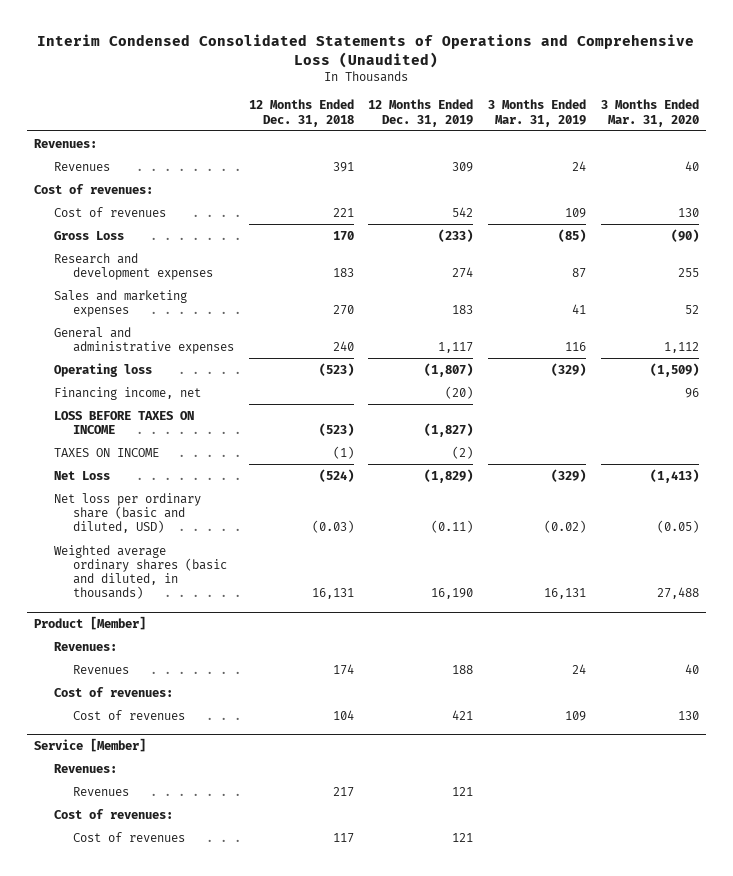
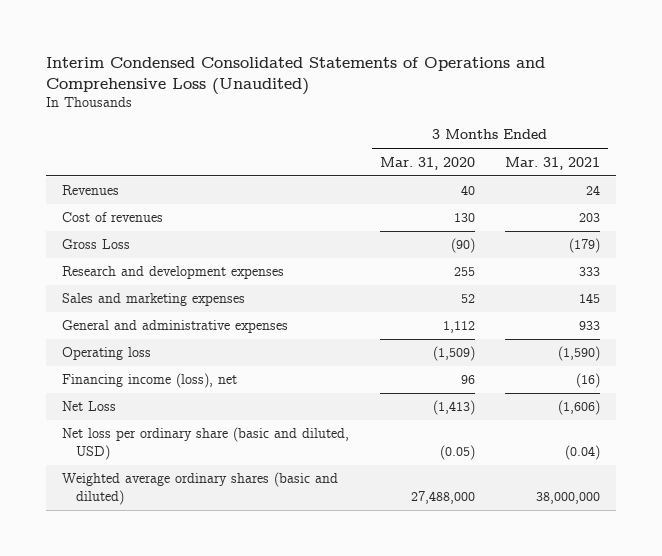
[248,99,354,127] 12 Months Ended Dec. 31, 2018 -> none
[368,99,474,127] 12 Months Ended Dec. 31, 2019 -> none
[488,99,587,127] 3 Months Ended Mar. 31, 2019 -> none
none -> [505,156,601,170] Mar. 31, 2021
[34,138,98,148] Revenues: -> none
[34,183,154,194] Cost of revenues: -> none
[53,410,194,435] LOSS BEFORE TAXES ON INCOME -> none
[53,447,159,457] TAXES ON INCOME -> none
[53,386,201,400] Financing income, net -> [61,373,237,389] Financing income (loss), net
[34,615,147,630] Product [Member] -> none
[53,641,117,651] Revenues: -> none
[73,664,130,674] Revenues -> none
[53,686,173,697] Cost of revenues: -> none
[73,709,186,720] Cost of revenues -> none
[34,737,147,752] Service [Member] -> none
[53,763,117,773] Revenues: -> none
[73,786,130,796] Revenues -> none
[53,808,173,819] Cost of revenues: -> none
[73,831,186,842] Cost of revenues -> none
[53,544,228,600] Weighted average ordinary shares (basic and diluted, in thousands) -> [61,472,338,505] Weighted average ordinary shares (basic and diluted)
[656,587,699,600] 27,488 -> [410,490,475,504] 27,488,000

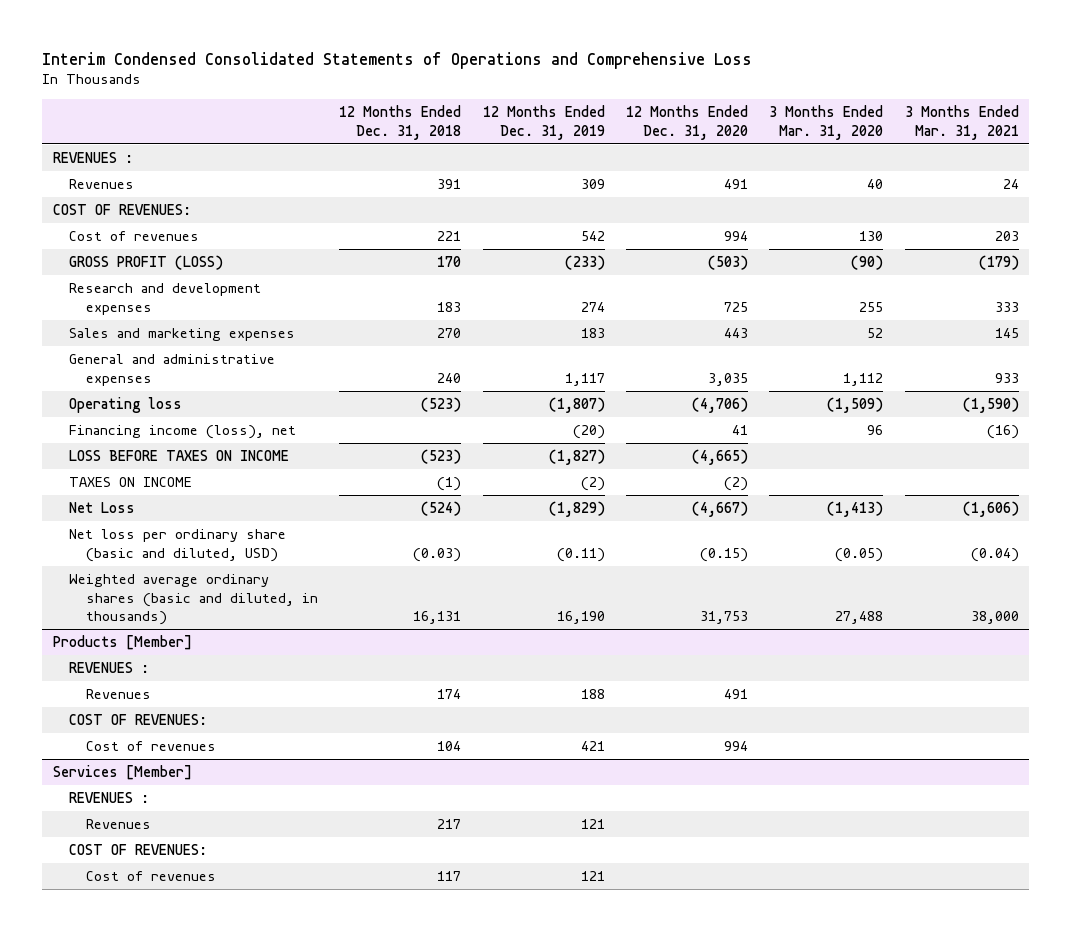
[46,56,546,95] Interim Condensed Consolidated Statements of Operations and Comprehensive Loss (Unaudited) -> [42,51,753,69] Interim Condensed Consolidated Statements of Operations and Comprehensive Loss
none -> [339,104,462,140] 12 Months Ended Dec. 31, 2018
none -> [482,104,605,140] 12 Months Ended Dec. 31, 2019
none -> [626,104,749,140] 12 Months Ended Dec. 31, 2020
none -> [52,151,133,163] REVENUES :
none -> [52,203,191,215] COST OF REVENUES:
[61,239,130,250] Gross Loss -> [69,254,224,270] GROSS PROFIT (LOSS)
none -> [69,449,290,461] LOSS BEFORE TAXES ON INCOME
none -> [69,476,193,487] TAXES ON INCOME
[61,472,338,505] Weighted average ordinary shares (basic and diluted) -> [69,573,319,626] Weighted average ordinary shares (basic and diluted, in thousands)
[410,490,475,504] 27,488,000 -> [835,611,884,625] 27,488
[536,491,601,504] 38,000,000 -> [970,611,1019,625] 38,000
none -> [52,634,192,650] Products [Member]
none -> [69,661,150,673] REVENUES :
none -> [86,688,152,699] Revenues
none -> [69,713,208,725] COST OF REVENUES:
none -> [86,740,217,751] Cost of revenues
none -> [52,764,192,780] Services [Member]
none -> [69,791,150,803] REVENUES :
none -> [86,818,152,829] Revenues
none -> [69,843,208,855] COST OF REVENUES:
none -> [86,870,217,881] Cost of revenues

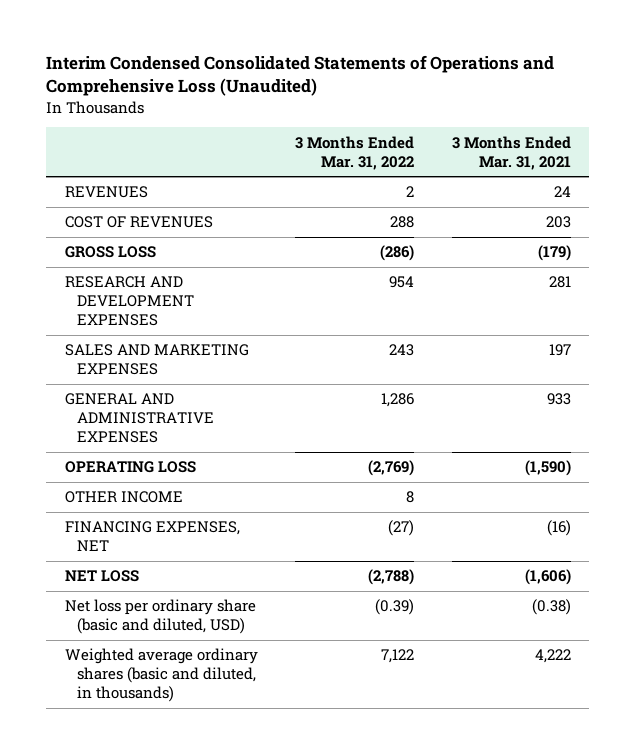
[42,51,753,69] Interim Condensed Consolidated Statements of Operations and Comprehensive Loss -> [45,55,554,97] Interim Condensed Consolidated Statements of Operations and Comprehensive Loss (Unaudited)
[339,104,462,140] 12 Months Ended Dec. 31, 2018 -> none
[482,104,605,140] 12 Months Ended Dec. 31, 2019 -> none
[626,104,749,140] 12 Months Ended Dec. 31, 2020 -> none
[769,104,884,140] 3 Months Ended Mar. 31, 2020 -> none
none -> [295,135,415,170] 3 Months Ended Mar. 31, 2022
[52,151,133,163] REVENUES : -> none
[52,203,191,215] COST OF REVENUES: -> none
[69,449,290,461] LOSS BEFORE TAXES ON INCOME -> none
[69,476,193,487] TAXES ON INCOME -> none
[52,634,192,650] Products [Member] -> none
[69,661,150,673] REVENUES : -> none
[86,688,152,699] Revenues -> none
[69,713,208,725] COST OF REVENUES: -> none
[86,740,217,751] Cost of revenues -> none
[52,764,192,780] Services [Member] -> none
[69,791,150,803] REVENUES : -> none
[86,818,152,829] Revenues -> none
[69,843,208,855] COST OF REVENUES: -> none
[86,870,217,881] Cost of revenues -> none
[69,178,135,189] Revenues -> [64,186,148,199] REVENUES
[69,230,200,241] Cost of revenues -> [64,216,213,229] COST OF REVENUES
[69,254,224,270] GROSS PROFIT (LOSS) -> [64,246,156,259] GROSS LOSS
[69,282,262,315] Research and development expenses -> [64,276,195,326] RESEARCH AND DEVELOPMENT EXPENSES
[994,301,1019,312] 333 -> [548,276,571,289] 281
[69,327,296,341] Sales and marketing expenses -> [64,344,249,376] SALES AND MARKETING EXPENSES
[994,327,1019,338] 145 -> [548,344,571,357] 197
[69,353,276,386] General and administrative expenses -> [64,393,215,443] GENERAL AND ADMINISTRATIVE EXPENSES
[69,396,183,413] Operating loss -> [64,461,196,474] OPERATING LOSS
none -> [64,491,183,504] OTHER INCOME
[69,424,297,439] Financing income (loss), net -> [64,521,240,552] FINANCING EXPENSES, NET
[69,501,136,513] Net Loss -> [64,570,139,583] NET LOSS
[970,547,1019,562] (0.04) -> [531,599,571,616] (0.38)
[970,611,1019,625] 38,000 -> [534,649,571,664] 4,222

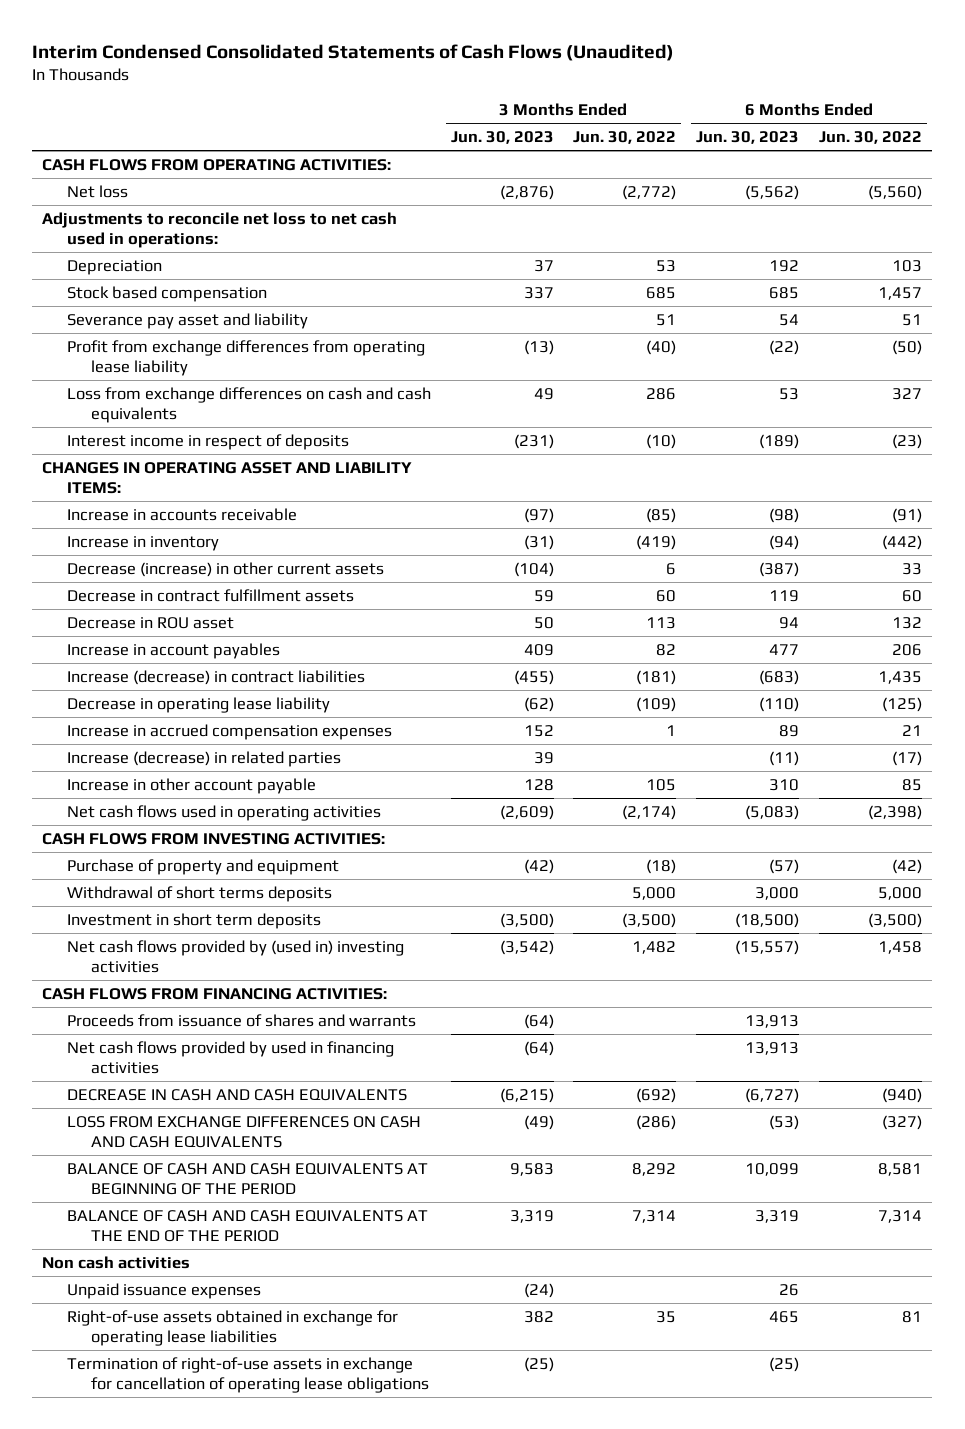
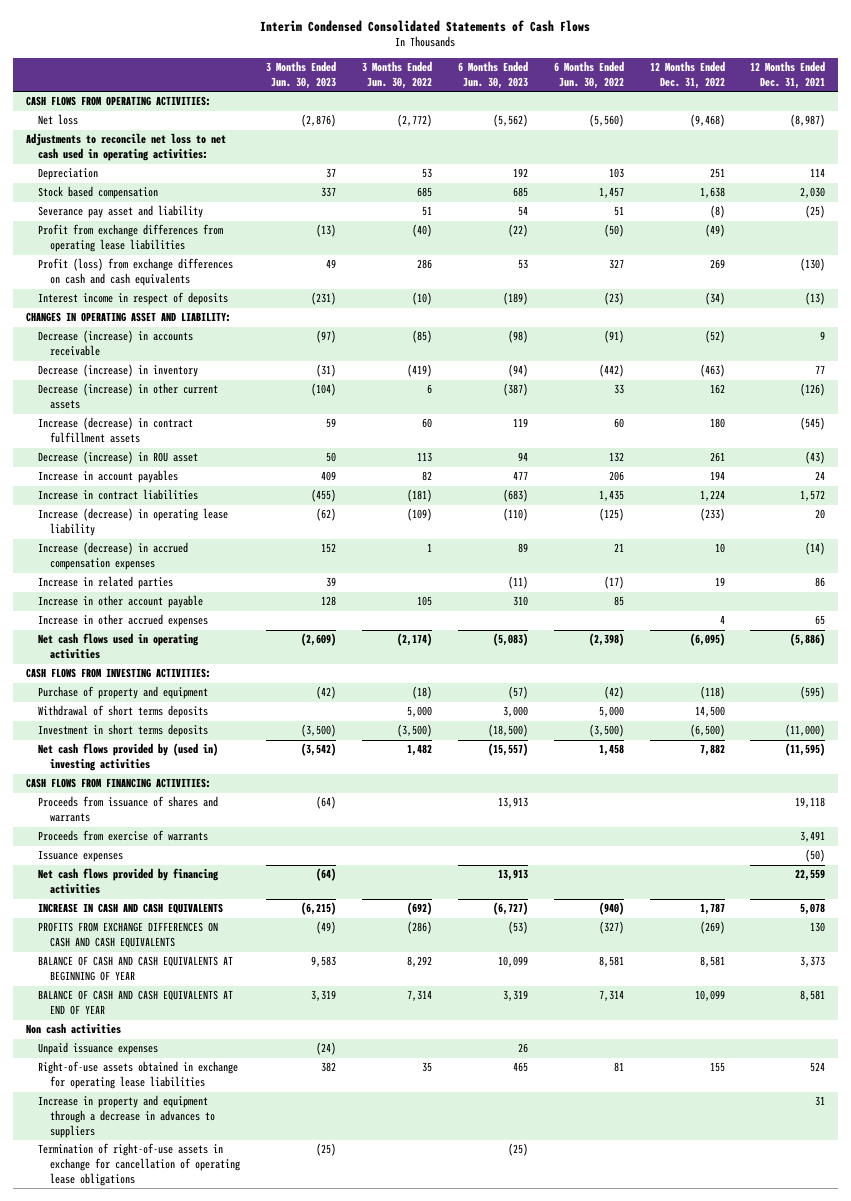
[32,43,675,61] Interim Condensed Consolidated Statements of Cash Flows (Unaudited) -> [260,19,591,32] Interim Condensed Consolidated Statements of Cash Flows
none -> [649,61,725,89] 12 Months Ended Dec. 31, 2022
none -> [750,61,826,89] 12 Months Ended Dec. 31, 2021
[42,211,398,248] Adjustments to reconcile net loss to net cash used in operations: -> [25,133,226,162] Adjustments to reconcile net loss to net cash used in operating activities:
[66,339,425,376] Profit from exchange differences from operating lease liability -> [37,224,223,253] Profit from exchange differences from operating lease liabilities
[66,386,431,423] Loss from exchange differences on cash and cash equivalents -> [37,258,233,287] Profit (loss) from exchange differences on cash and cash equivalents
[42,461,413,494] CHANGES IN OPERATING ASSET AND LIABILITY ITEMS: -> [25,312,231,323] CHANGES IN OPERATING ASSET AND LIABILITY:
[66,507,297,521] Increase in accounts receivable -> [37,330,193,357] Decrease (increase) in accounts receivable
[66,535,219,551] Increase in inventory -> [37,364,198,378] Decrease (increase) in inventory
[66,588,354,602] Decrease in contract fulfillment assets -> [37,417,193,444] Increase (decrease) in contract fulfillment assets
[66,616,234,629] Decrease in ROU asset -> [37,451,198,465] Decrease (increase) in ROU asset
[66,669,365,685] Increase (decrease) in contract liabilities -> [37,489,198,501] Increase in contract liabilities
[66,696,330,713] Decrease in operating lease liability -> [37,508,228,537] Increase (decrease) in operating lease liability
[66,723,392,740] Increase in accrued compensation expenses -> [37,542,188,571] Increase (decrease) in accrued compensation expenses
[66,750,341,767] Increase (decrease) in related parties -> [37,576,173,590] Increase in related parties
none -> [37,614,208,628] Increase in other accrued expenses
[66,912,321,929] Investment in short term deposits -> [37,724,208,738] Investment in short terms deposits
none -> [37,830,208,842] Proceeds from exercise of warrants
none -> [37,850,123,863] Issuance expenses
[66,1040,394,1074] Net cash flows provided by used in financing activities -> [37,868,219,895] Net cash flows provided by financing activities
[66,1088,407,1101] DECREASE IN CASH AND CASH EQUIVALENTS -> [37,903,223,915] INCREASE IN CASH AND CASH EQUIVALENTS
[66,1115,421,1148] LOSS FROM EXCHANGE DIFFERENCES ON CASH AND CASH EQUIVALENTS -> [37,922,218,949] PROFITS FROM EXCHANGE DIFFERENCES ON CASH AND CASH EQUIVALENTS
[66,1162,428,1195] BALANCE OF CASH AND CASH EQUIVALENTS AT BEGINNING OF THE PERIOD -> [37,956,233,982] BALANCE OF CASH AND CASH EQUIVALENTS AT BEGINNING OF YEAR
[66,1209,428,1242] BALANCE OF CASH AND CASH EQUIVALENTS AT THE END OF THE PERIOD -> [37,990,233,1016] BALANCE OF CASH AND CASH EQUIVALENTS AT END OF YEAR
none -> [37,1095,216,1138] Increase in property and equipment through a decrease in advances to suppliers

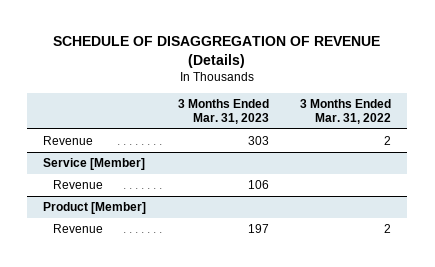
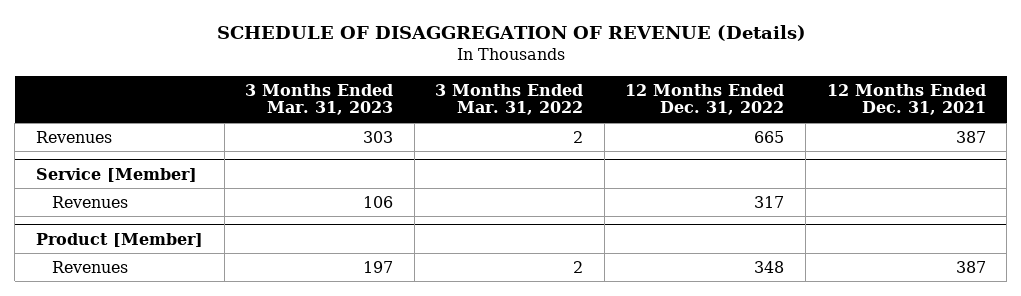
none -> [625,83,785,116] 12 Months Ended Dec. 31, 2022
none -> [826,83,986,116] 12 Months Ended Dec. 31, 2021
[43,136,94,146] Revenue -> [35,130,112,143] Revenues
[52,180,103,190] Revenue -> [52,195,129,208] Revenues
[52,224,103,234] Revenue -> [52,260,129,273] Revenues

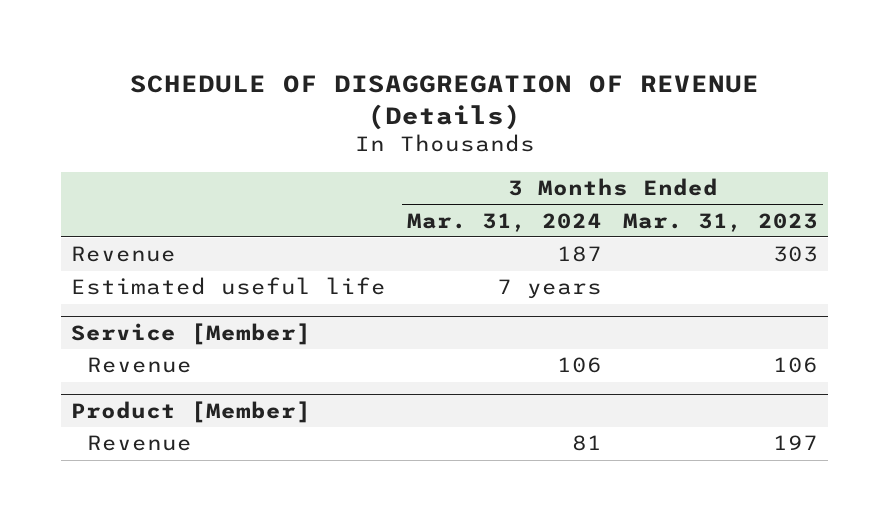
[435,83,584,116] 3 Months Ended Mar. 31, 2022 -> none
[625,83,785,116] 12 Months Ended Dec. 31, 2022 -> none
[826,83,986,116] 12 Months Ended Dec. 31, 2021 -> none
none -> [407,212,603,232] Mar. 31, 2024
[35,130,112,143] Revenues -> [71,246,177,263] Revenue
none -> [71,277,387,296] Estimated useful life
[52,195,129,208] Revenues -> [87,357,193,374] Revenue
[52,260,129,273] Revenues -> [87,435,193,452] Revenue

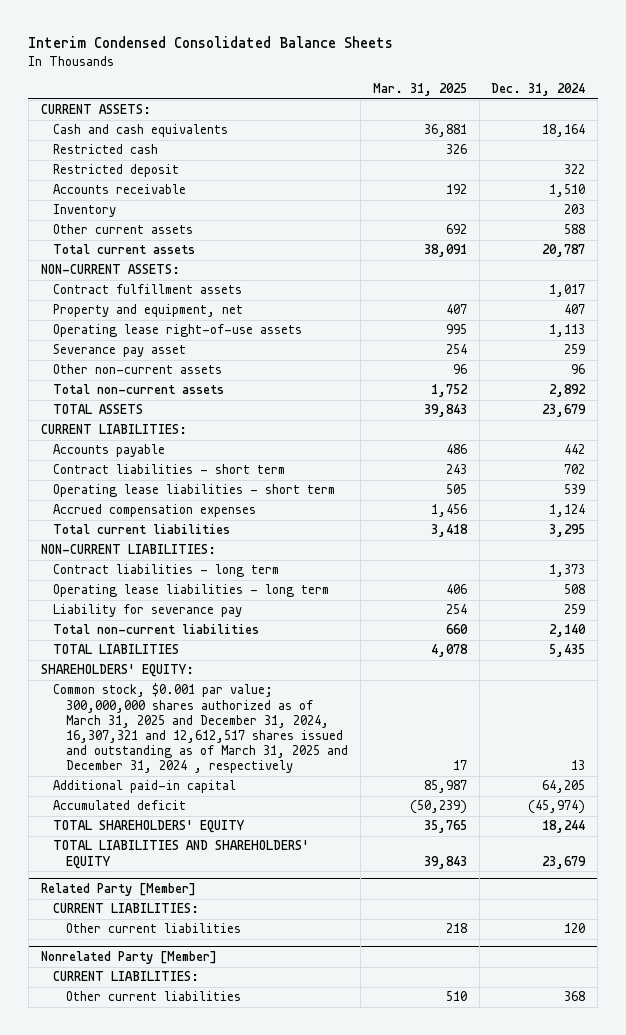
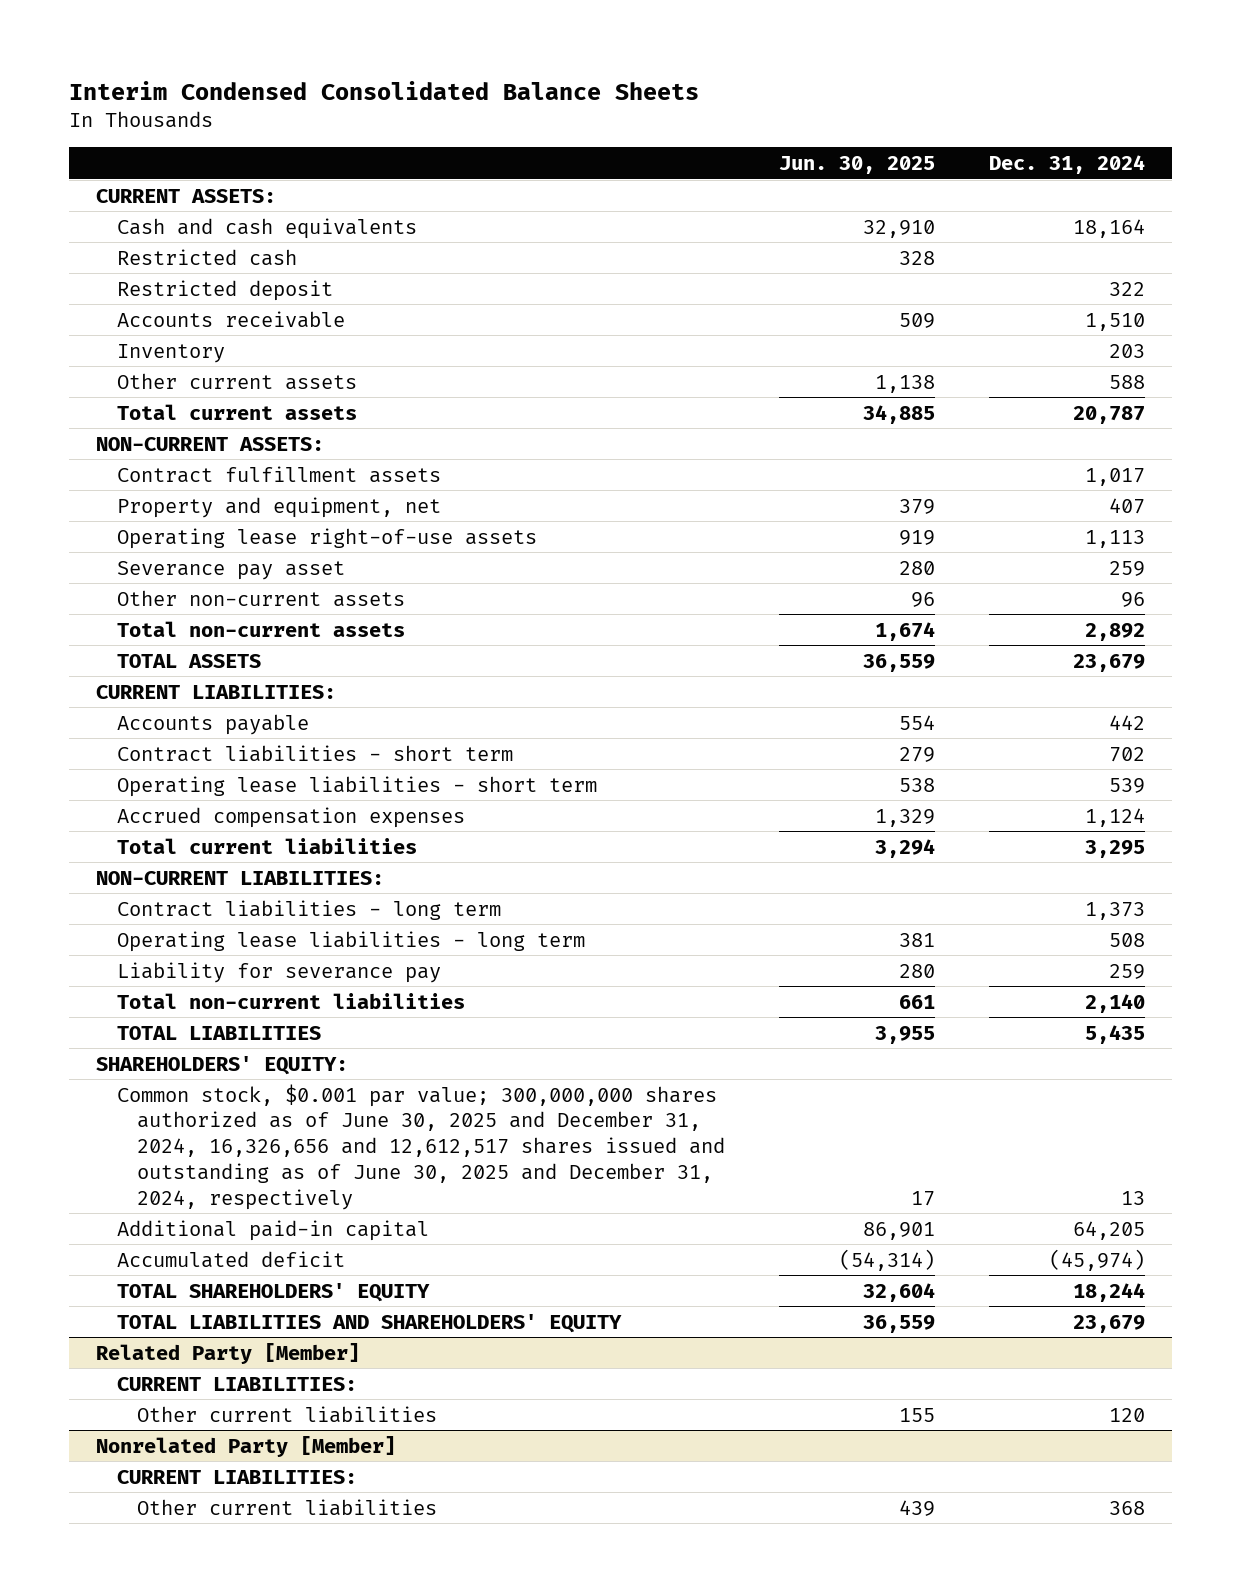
[372,83,467,97] Mar. 31, 2025 -> none
none -> [779,155,936,174] Jun. 30, 2025
[53,683,348,774] Common stock, $0.001 par value; 300,000,000 shares authorized as of March 31, 2025 and December 31, 2024, 16,307,321 and 12,612,517 shares issued and outstanding as of March 31, 2025 and December 31, 2024 , respectively -> [116,1083,726,1210] Common stock, $0.001 par value; 300,000,000 shares authorized as of June 30, 2025 and December 31, 2024, 16,326,656 and 12,612,517 shares issued and outstanding as of June 30, 2025 and December 31, 2024, respectively

